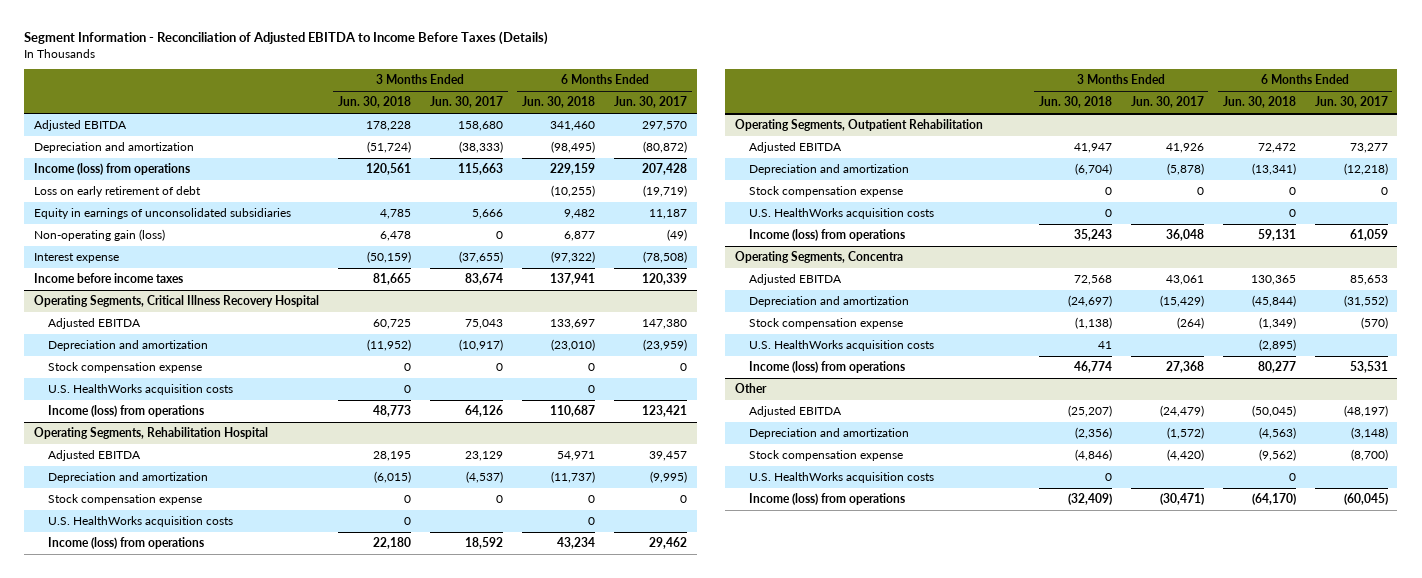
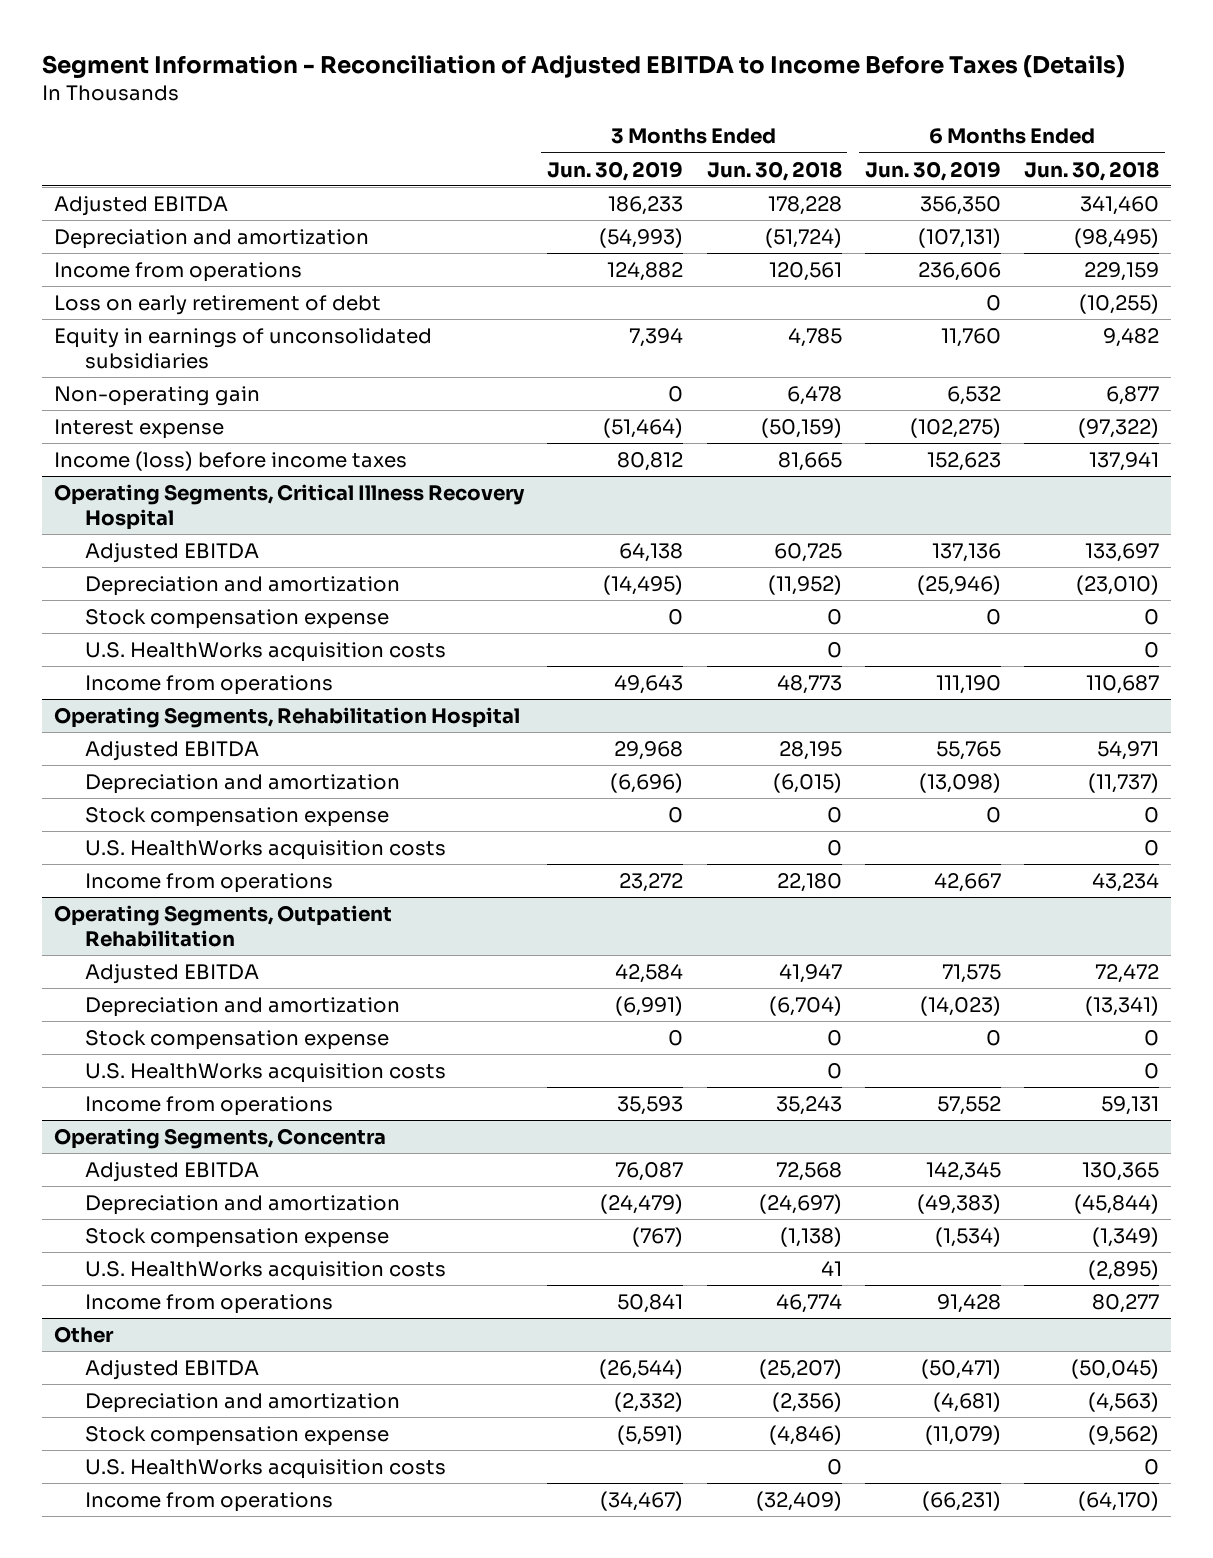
[429,96,503,109] Jun. 30, 2017 -> none
[614,96,688,109] Jun. 30, 2017 -> none
none -> [547,160,684,181] Jun. 30, 2019
none -> [864,160,1001,181] Jun. 30, 2019
[33,163,190,176] Income (loss) from operations -> [53,261,302,282] Income from operations
[33,229,165,242] Non-operating gain (loss) -> [53,385,260,406] Non-operating gain
[33,273,183,284] Income before income taxes -> [53,450,407,471] Income (loss) before income taxes
[48,405,205,418] Income (loss) from operations -> [84,674,333,695] Income from operations
[48,537,205,550] Income (loss) from operations -> [84,872,333,893] Income from operations
[748,229,905,242] Income (loss) from operations -> [84,1095,333,1116] Income from operations
[748,361,905,374] Income (loss) from operations -> [84,1293,333,1314] Income from operations
[748,493,905,506] Income (loss) from operations -> [84,1491,333,1512] Income from operations

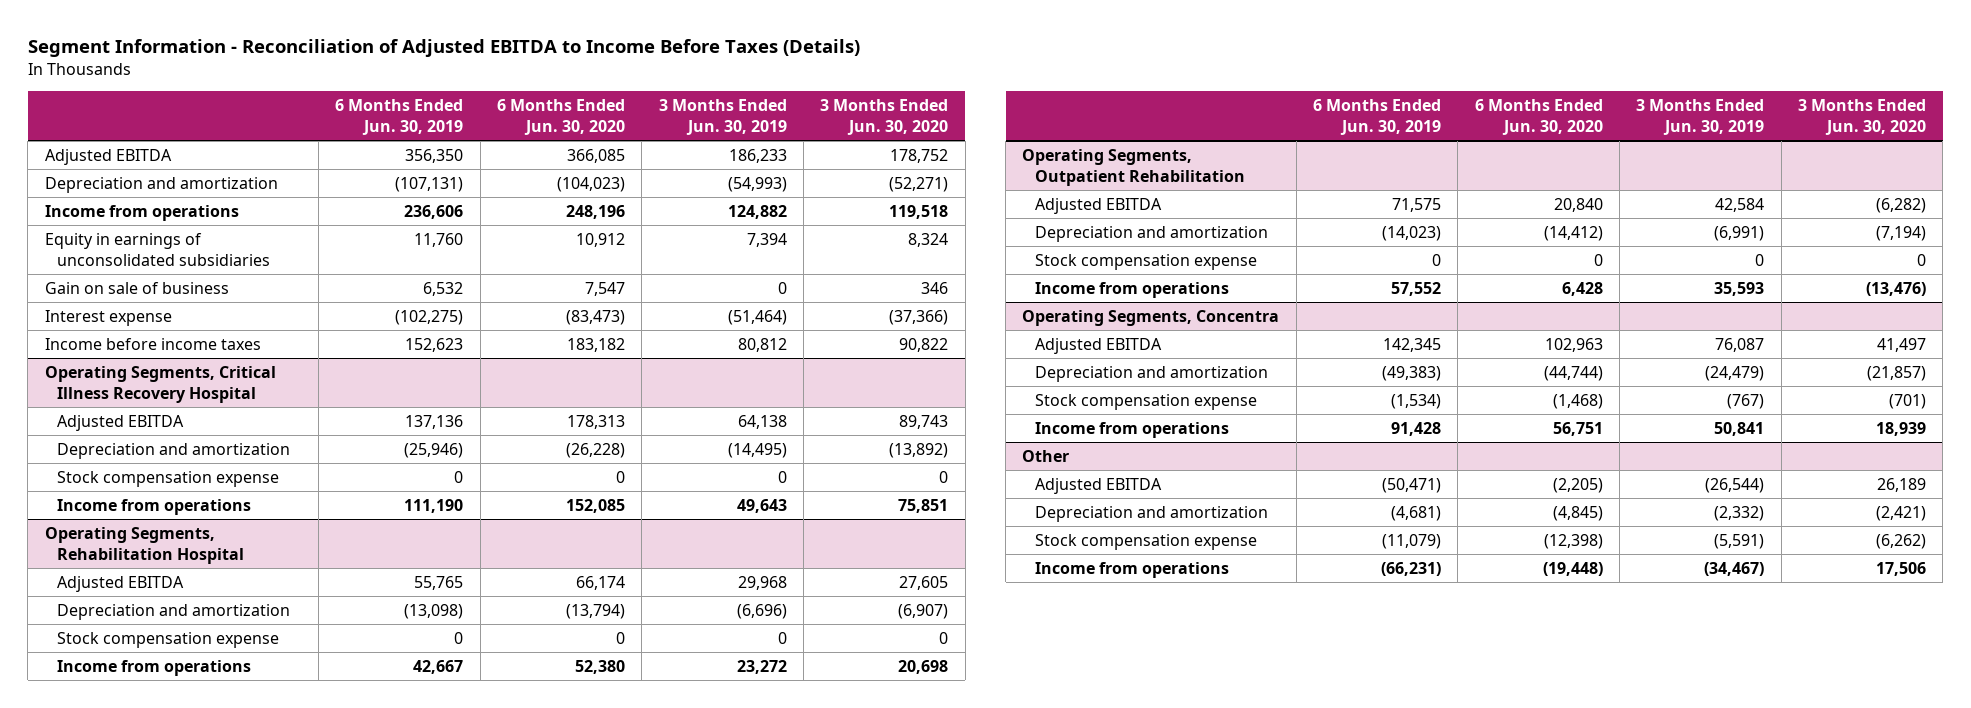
[706,160,842,181] Jun. 30, 2018 -> none
[1024,160,1160,181] Jun. 30, 2018 -> none
none -> [497,98,626,135] 6 Months Ended Jun. 30, 2020
none -> [820,98,949,135] 3 Months Ended Jun. 30, 2020
[53,294,381,315] Loss on early retirement of debt -> none
[53,385,260,406] Non-operating gain -> [44,281,229,294] Gain on sale of business
[53,450,407,471] Income (loss) before income taxes -> [44,337,261,350] Income before income taxes
[84,641,446,662] U.S. HealthWorks acquisition costs -> none
[84,839,446,860] U.S. HealthWorks acquisition costs -> none
[84,1062,446,1083] U.S. HealthWorks acquisition costs -> none
[84,1260,446,1281] U.S. HealthWorks acquisition costs -> none
[84,1458,446,1479] U.S. HealthWorks acquisition costs -> none

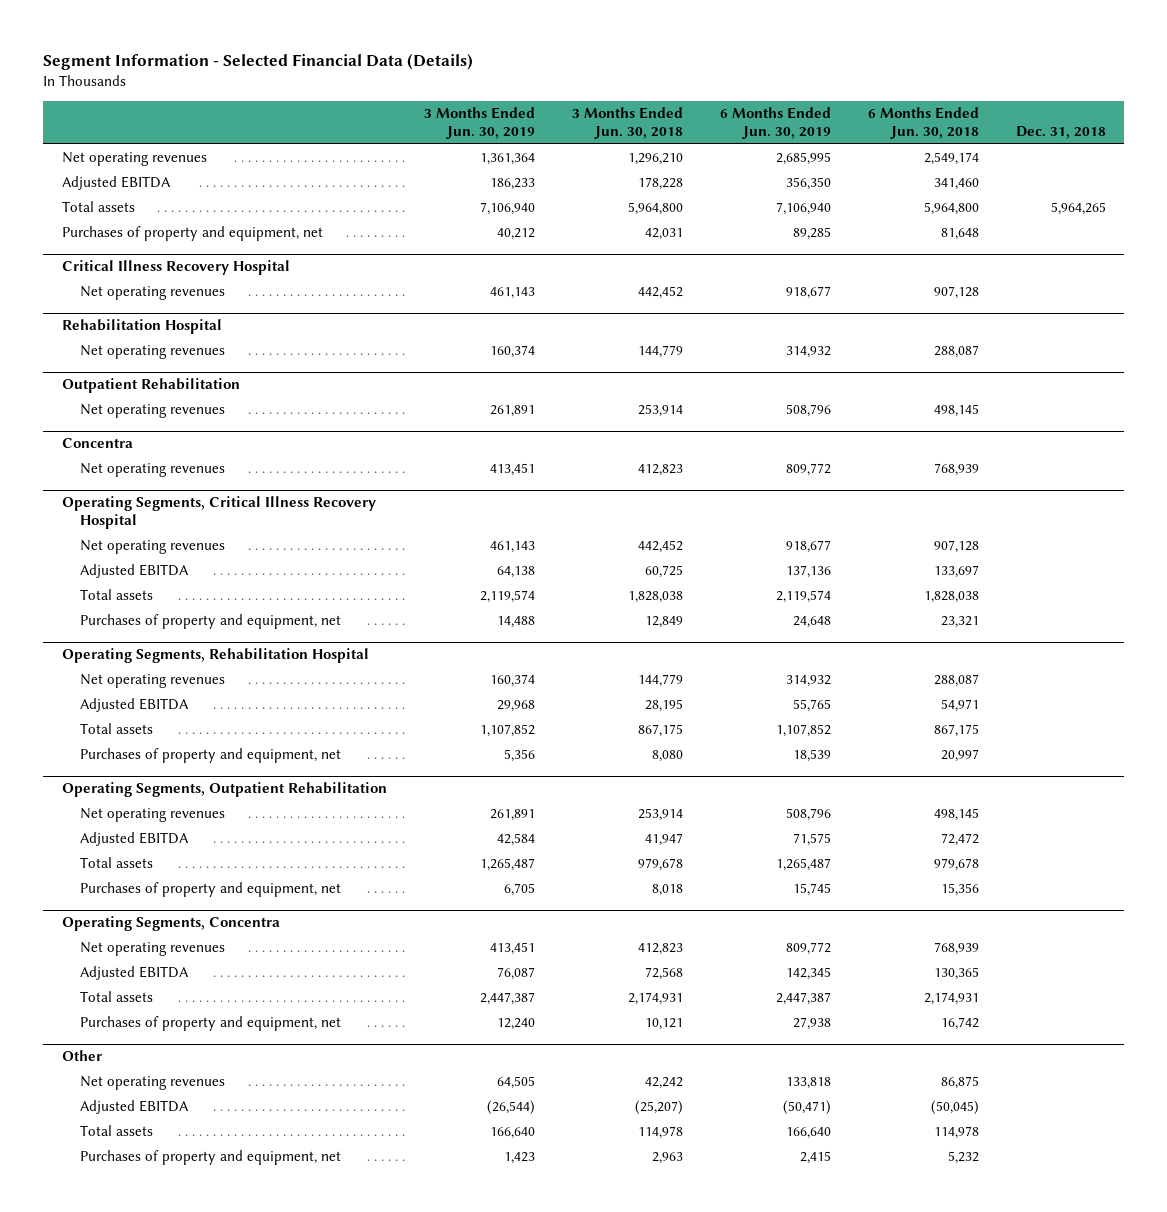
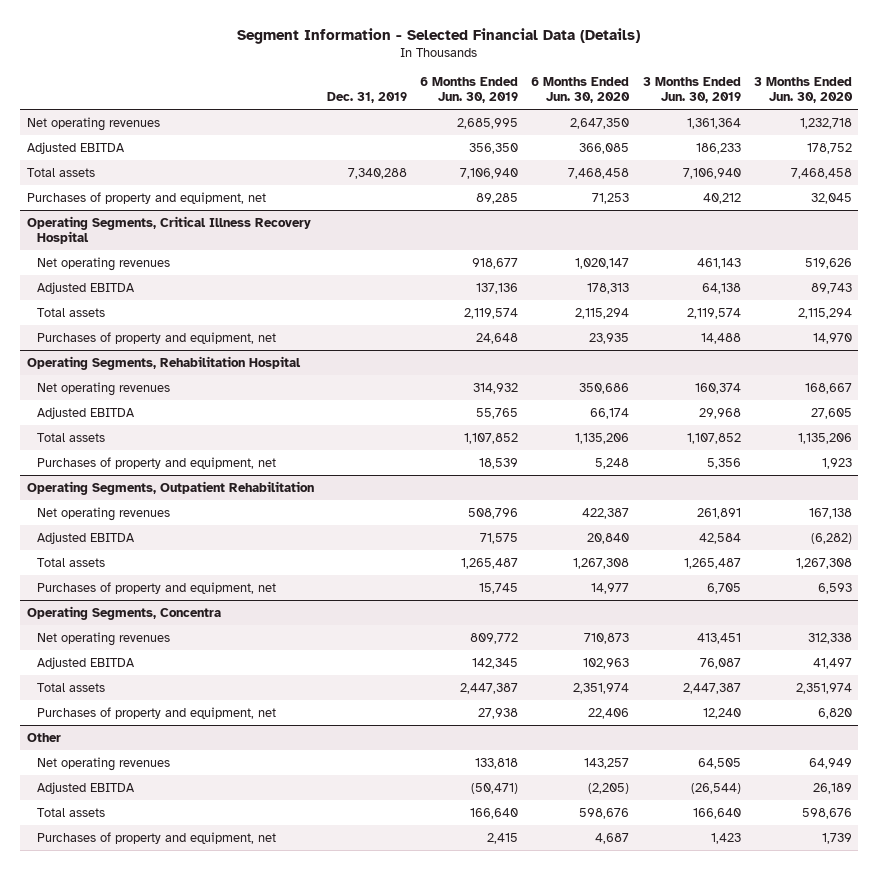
[571,106,683,140] 3 Months Ended Jun. 30, 2018 -> none
[867,106,979,140] 6 Months Ended Jun. 30, 2018 -> none
[1015,126,1106,140] Dec. 31, 2018 -> none
none -> [327,91,408,103] Dec. 31, 2019
none -> [531,77,631,103] 6 Months Ended Jun. 30, 2020
none -> [753,77,853,103] 3 Months Ended Jun. 30, 2020
[61,260,290,276] Critical Illness Recovery Hospital -> none
[80,286,226,301] Net operating revenues -> none
[61,319,222,335] Rehabilitation Hospital -> none
[80,345,226,360] Net operating revenues -> none
[61,378,240,394] Outpatient Rehabilitation -> none
[80,404,226,419] Net operating revenues -> none
[61,438,133,449] Concentra -> none
[80,463,226,478] Net operating revenues -> none

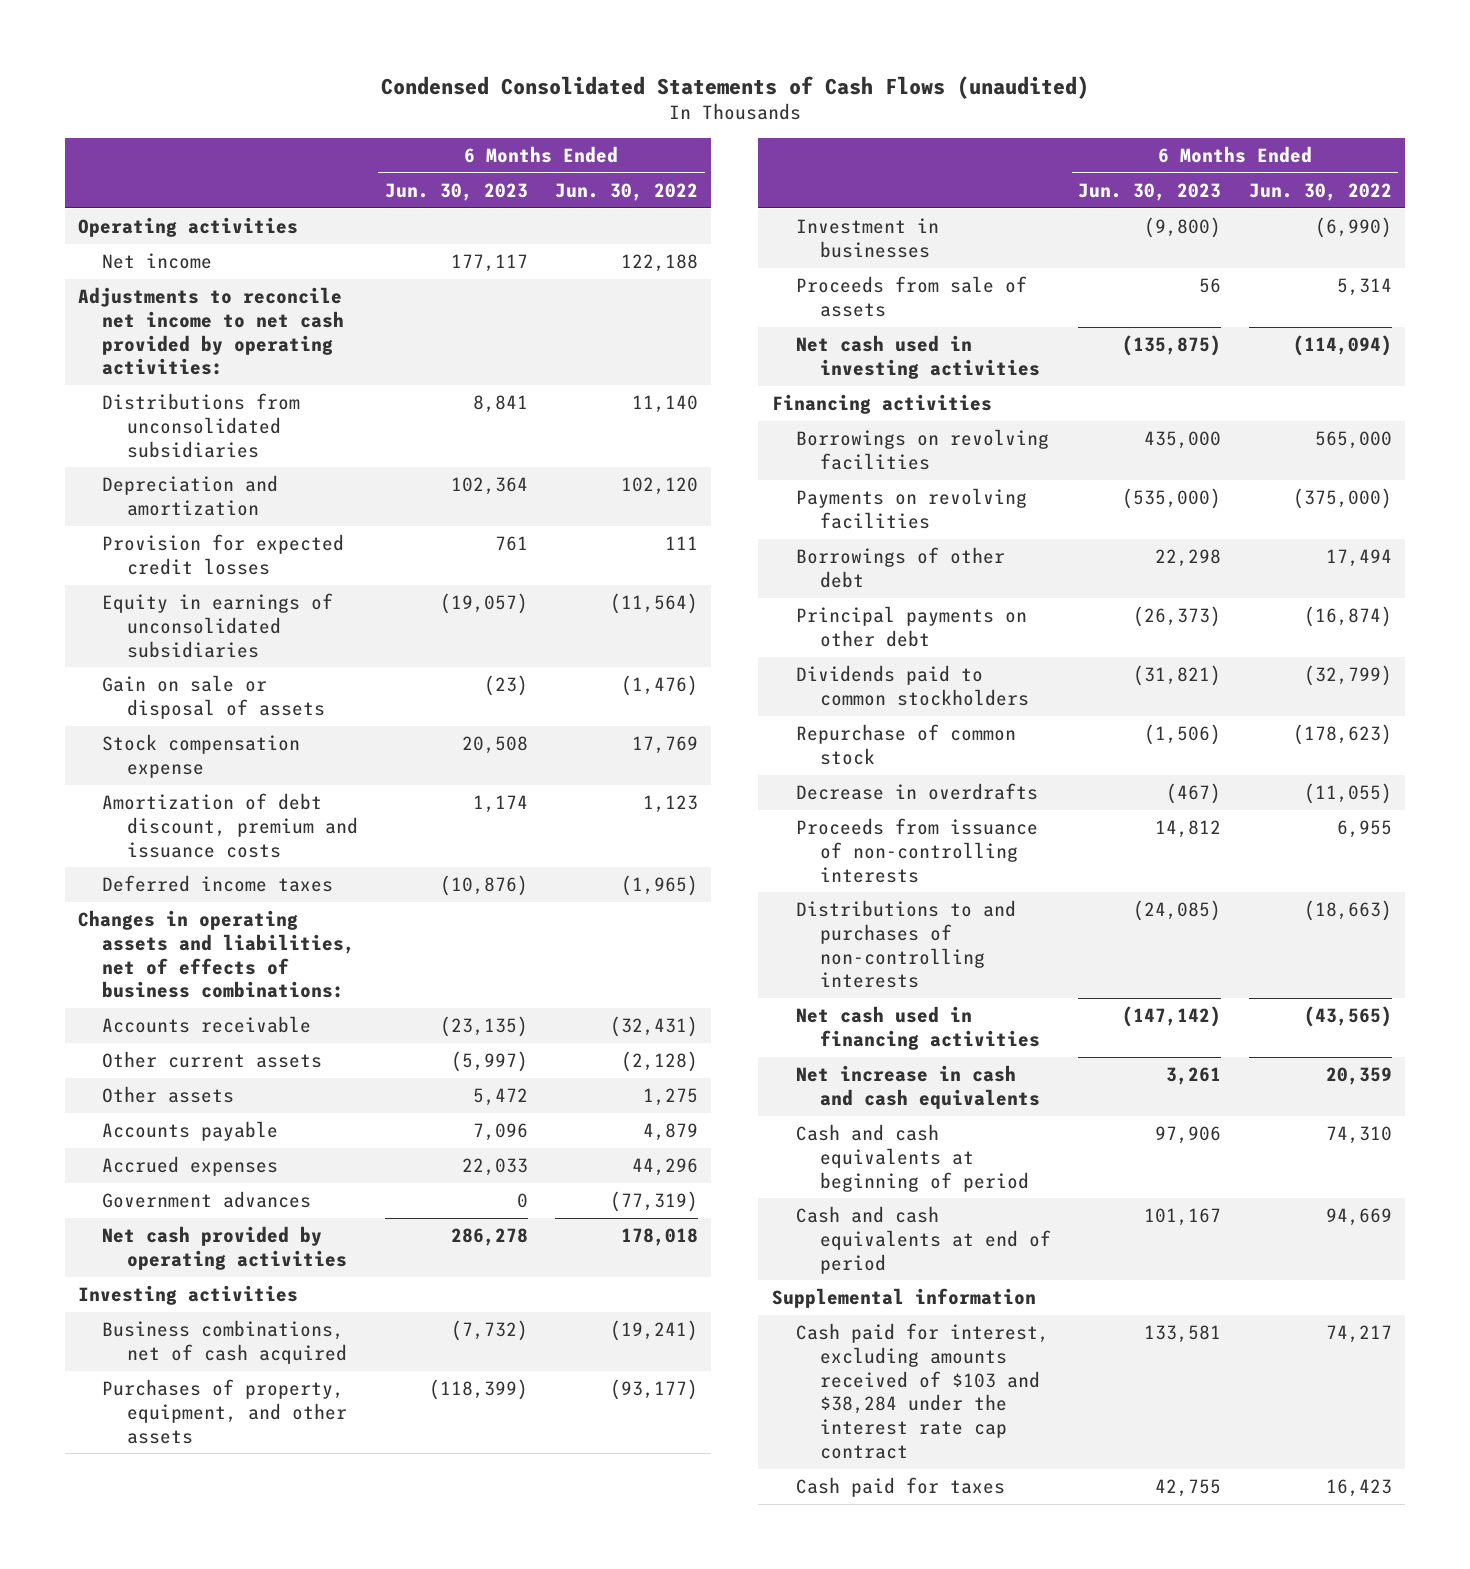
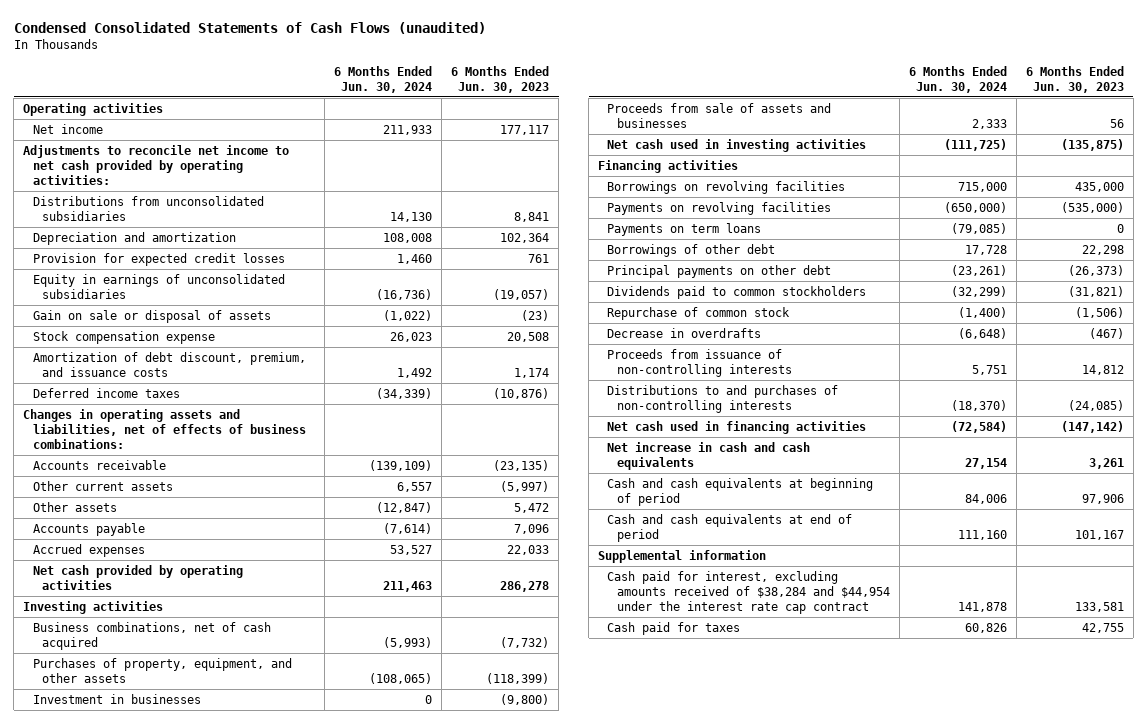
[554,182,698,201] Jun. 30, 2022 -> none
none -> [333,65,432,93] 6 Months Ended Jun. 30, 2024
[102,793,358,858] Amortization of debt discount, premium and issuance costs -> [32,351,306,377] Amortization of debt discount, premium, and issuance costs
[102,1191,312,1209] Government advances -> none
[796,276,1028,317] Proceeds from sale of assets -> [607,102,832,128] Proceeds from sale of assets and businesses
none -> [607,222,762,236] Payments on term loans
[796,1323,1050,1459] Cash paid for interest, excluding amounts received of $103 and $38,284 under the interest rate cap contract -> [607,570,890,614] Cash paid for interest, excluding amounts received of $38,284 and $44,954 under the interest rate cap contract

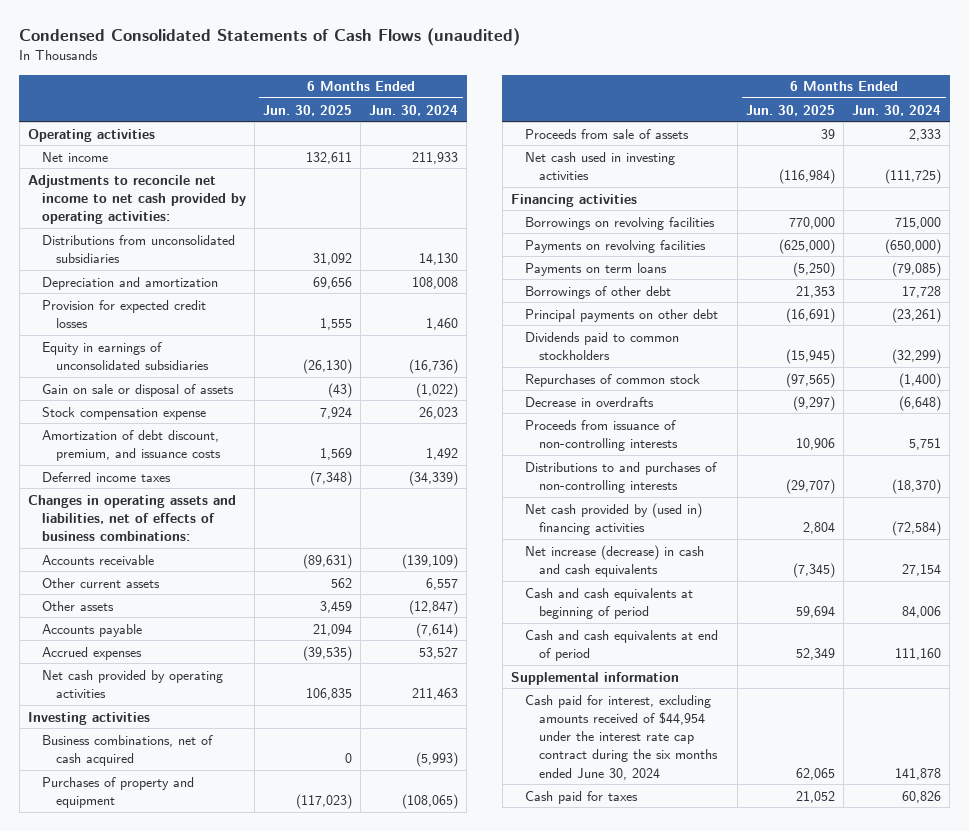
[451,65,550,93] 6 Months Ended Jun. 30, 2023 -> none
none -> [263,104,353,116] Jun. 30, 2025
[32,693,201,704] Investment in businesses -> none
[32,657,292,683] Purchases of property, equipment, and other assets -> [42,776,195,808] Purchases of property and equipment
[607,102,832,128] Proceeds from sale of assets and businesses -> [525,128,690,139] Proceeds from sale of assets
[607,306,791,320] Repurchase of common stock -> [525,373,701,387] Repurchases of common stock
[607,420,867,434] Net cash used in financing activities -> [525,502,703,535] Net cash provided by (used in) financing activities
[607,441,811,470] Net increase in cash and cash equivalents -> [525,544,705,577] Net increase (decrease) in cash and cash equivalents
[607,570,890,614] Cash paid for interest, excluding amounts received of $38,284 and $44,954 under the interest rate cap contract -> [525,694,719,780] Cash paid for interest, excluding amounts received of $44,954 under the interest rate cap contract during the six months ended June 30, 2024

